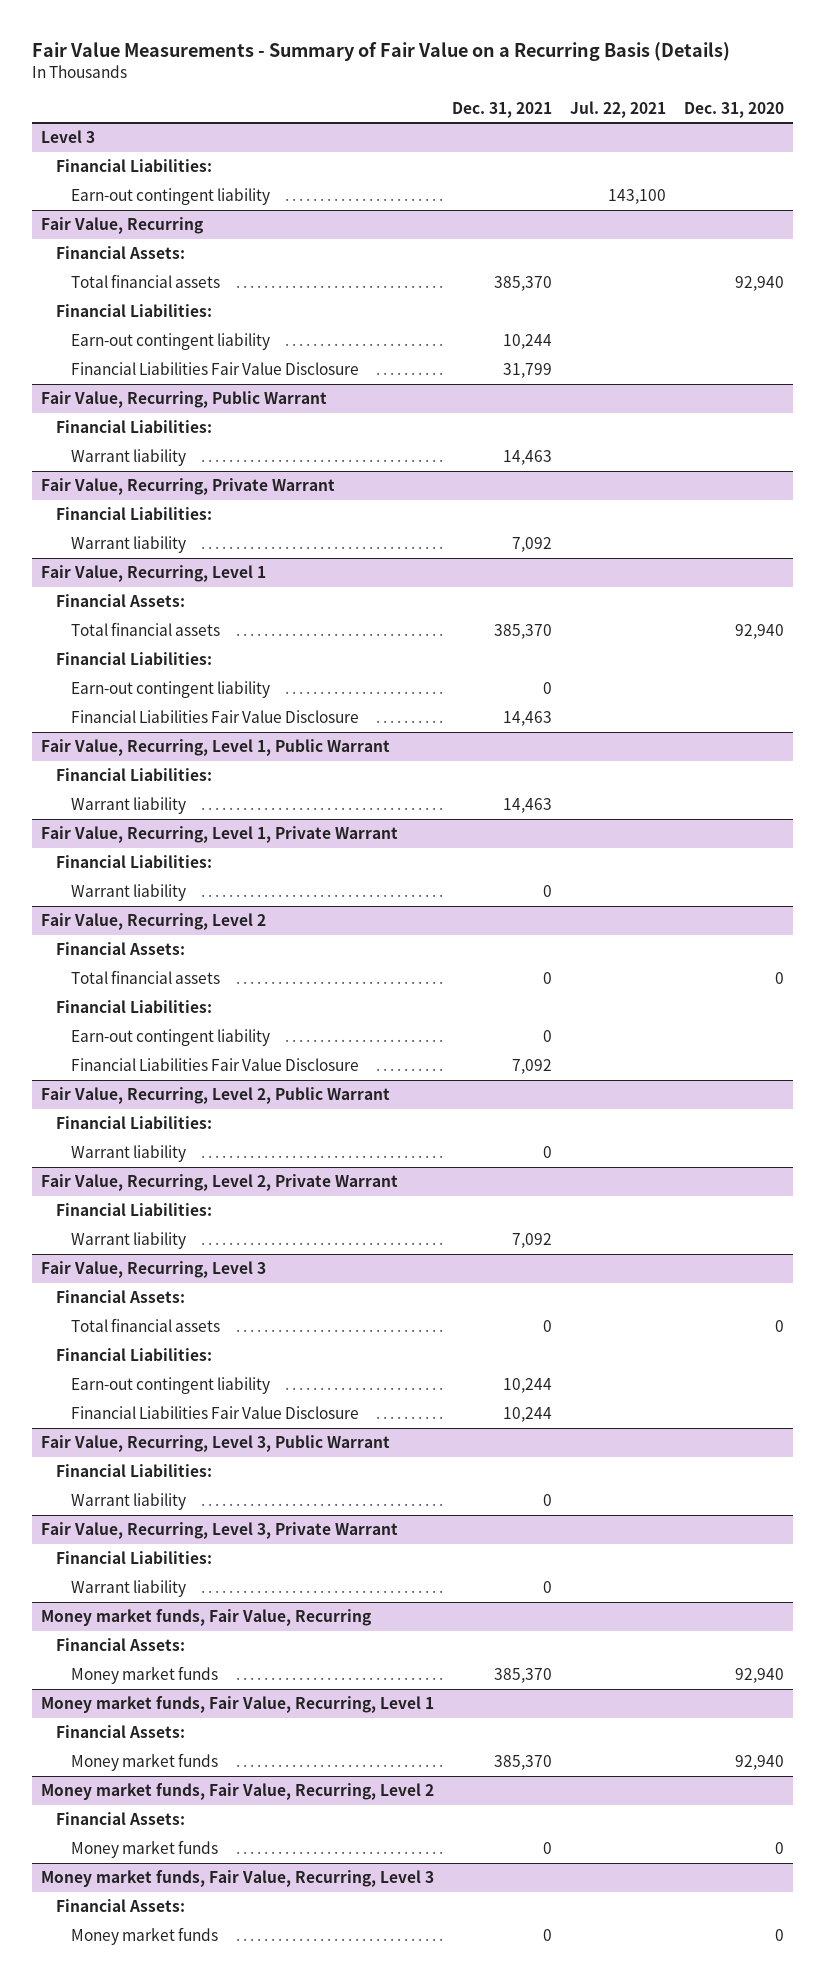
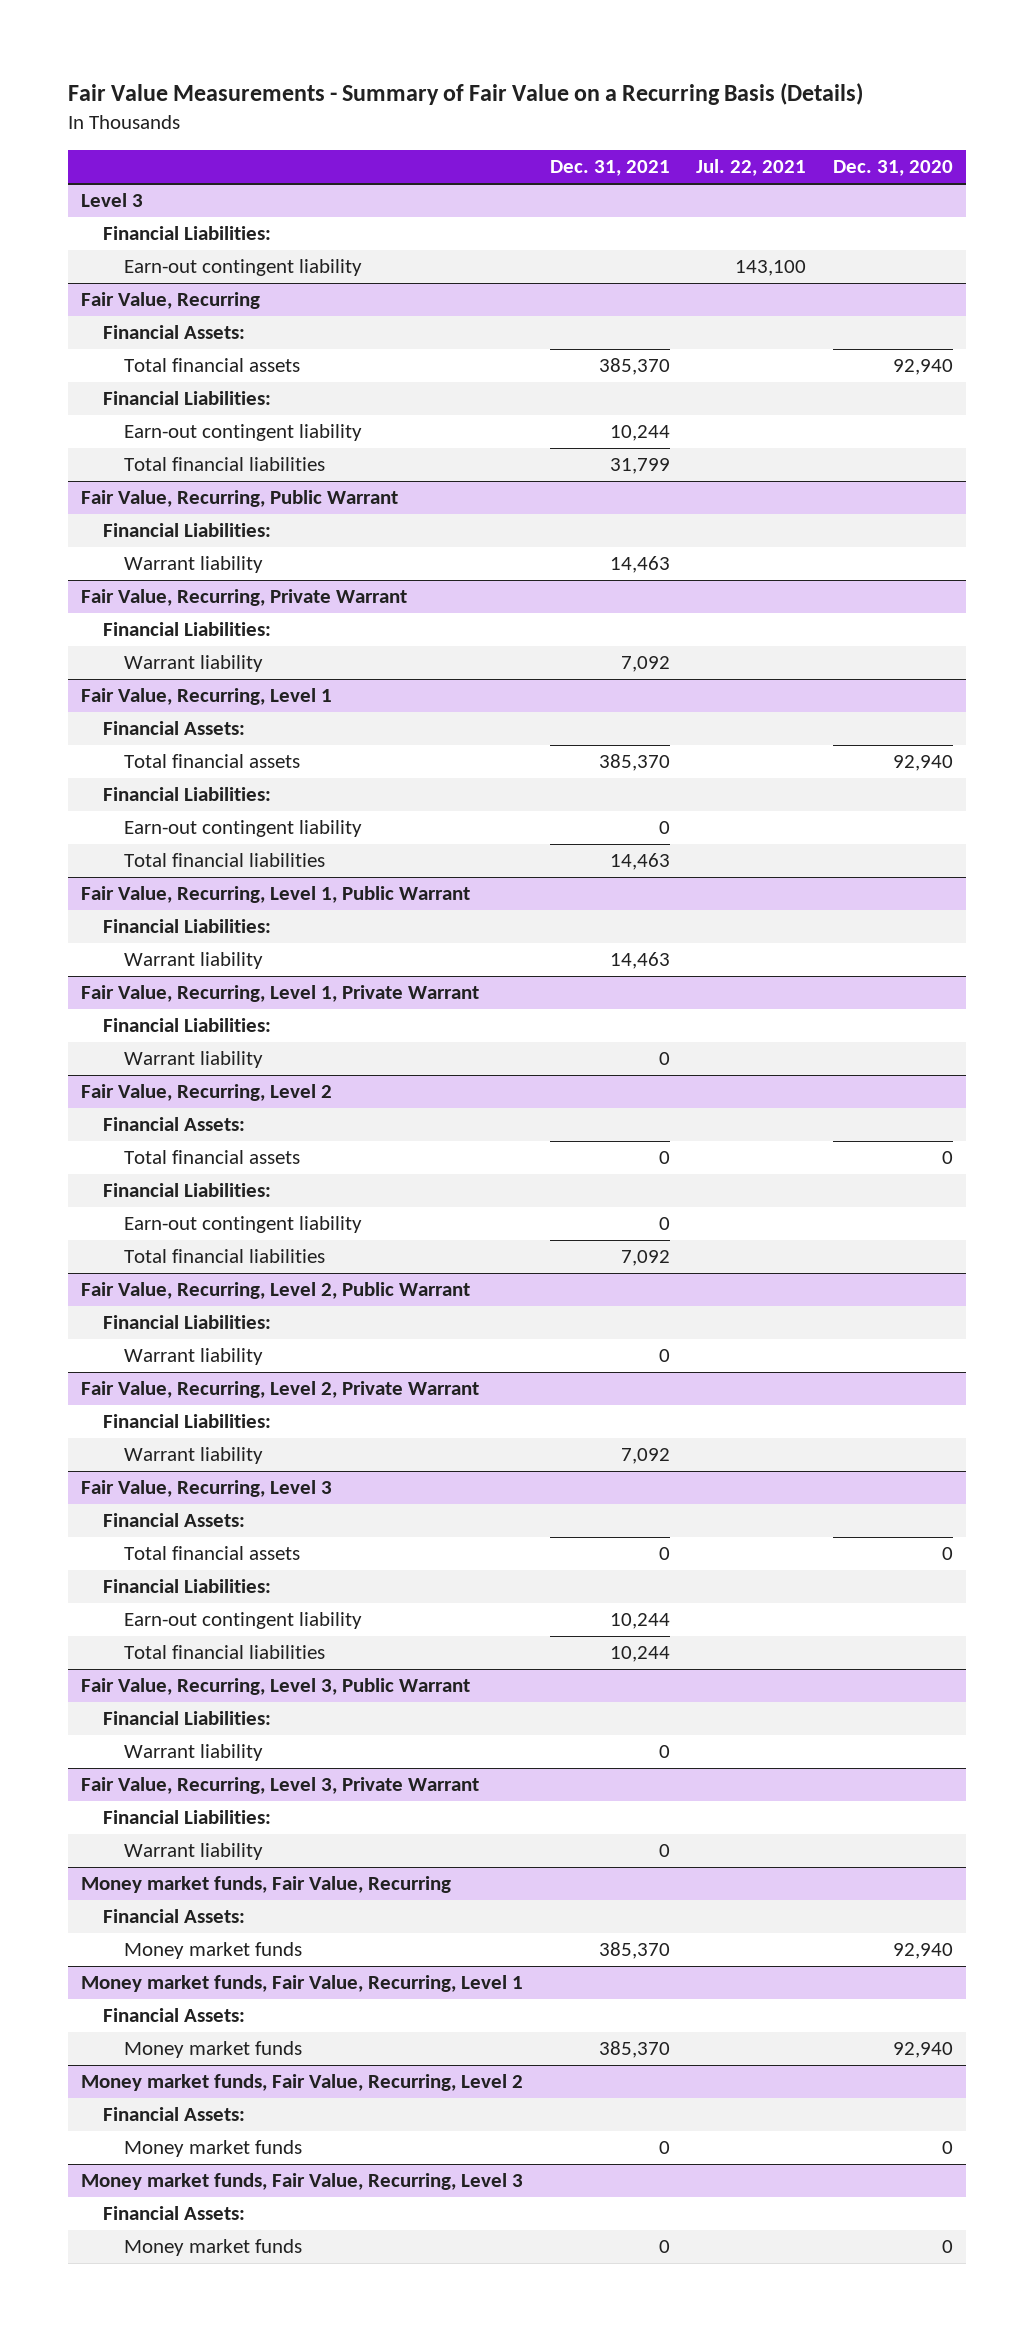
[70,362,359,376] Financial Liabilities Fair Value Disclosure -> [123,457,325,472] Total financial liabilities
[70,710,359,724] Financial Liabilities Fair Value Disclosure -> [123,853,325,868] Total financial liabilities
[70,1058,359,1072] Financial Liabilities Fair Value Disclosure -> [123,1249,325,1264] Total financial liabilities
[70,1406,359,1420] Financial Liabilities Fair Value Disclosure -> [123,1645,325,1660] Total financial liabilities

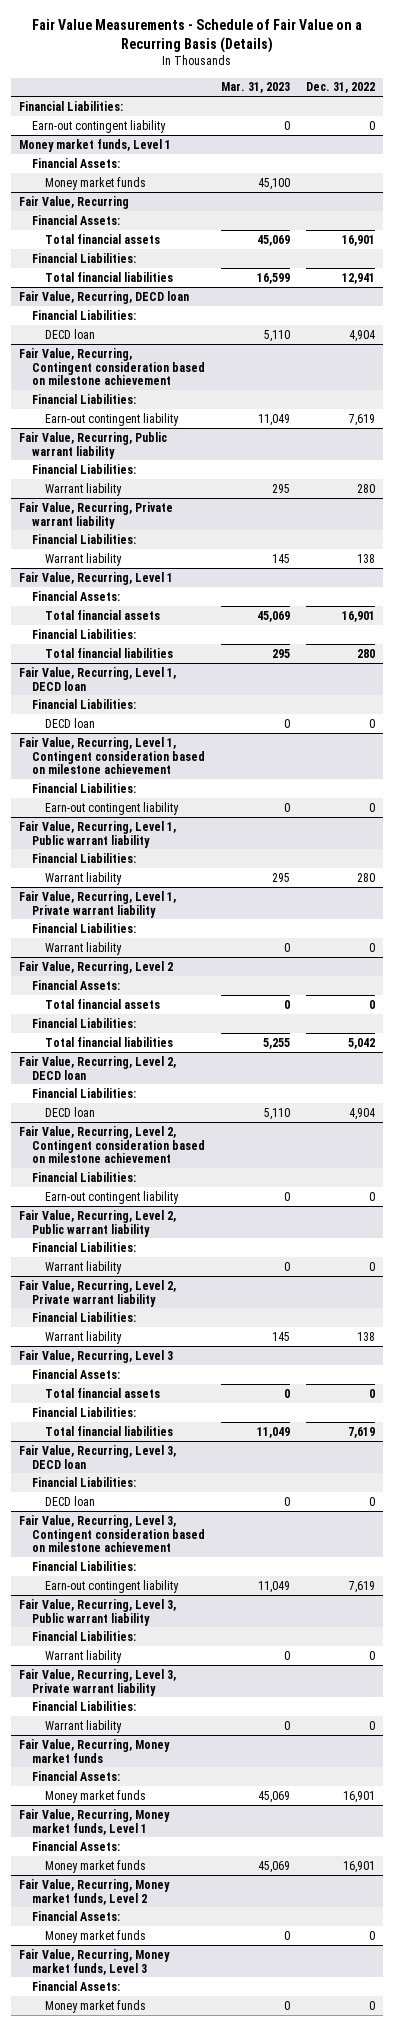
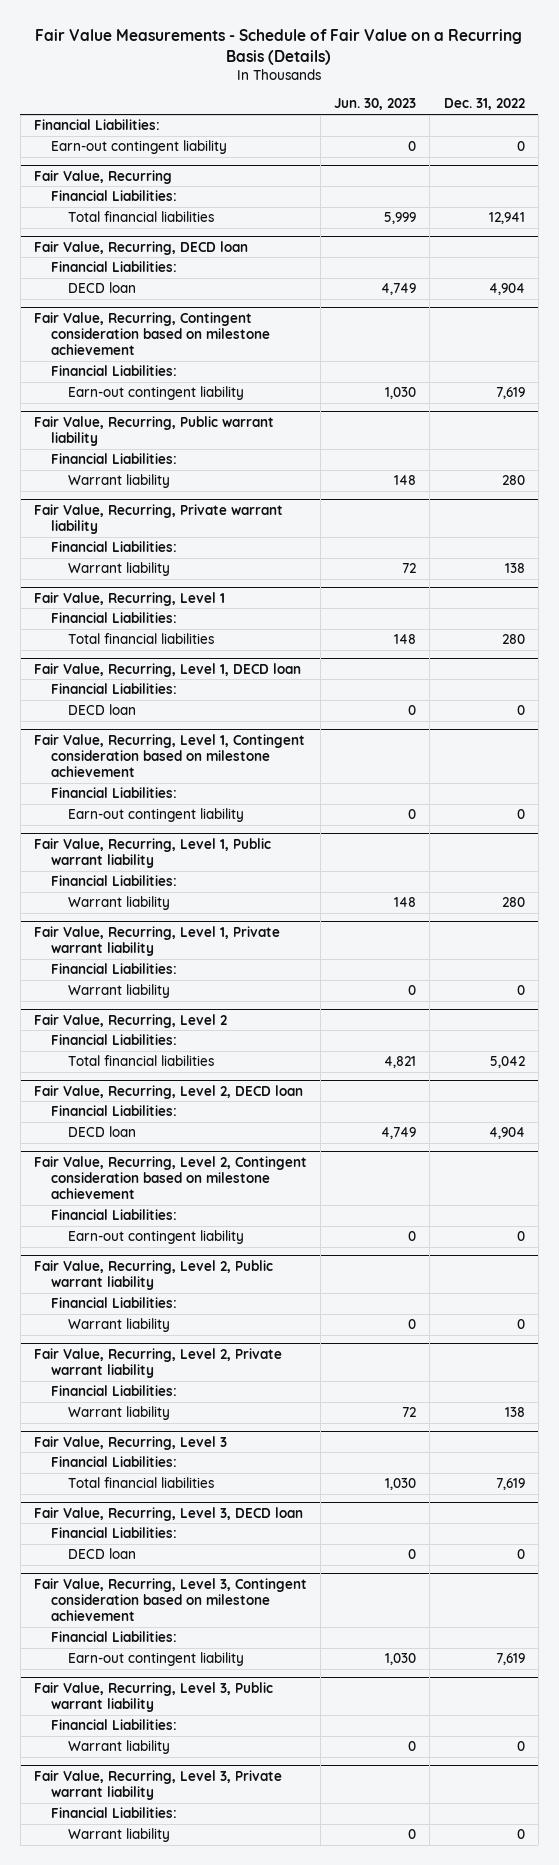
[221,82,291,94] Mar. 31, 2023 -> none
none -> [334,98,417,111] Jun. 30, 2023
[19,138,172,152] Money market funds, Level 1 -> none
[32,157,121,168] Financial Assets: -> none
[44,176,146,190] Money market funds -> none
[32,214,121,225] Financial Assets: -> none
[44,233,160,244] Total financial assets -> none
[32,590,121,601] Financial Assets: -> none
[44,609,160,620] Total financial assets -> none
[32,979,121,990] Financial Assets: -> none
[44,998,160,1009] Total financial assets -> none
[32,1368,121,1379] Financial Assets: -> none
[44,1387,160,1398] Total financial assets -> none
[19,1738,171,1763] Fair Value, Recurring, Money market funds -> none
[32,1770,121,1781] Financial Assets: -> none
[44,1789,146,1803] Money market funds -> none
[19,1808,171,1835] Fair Value, Recurring, Money market funds, Level 1 -> none
[32,1840,121,1851] Financial Assets: -> none
[44,1859,146,1873] Money market funds -> none
[19,1878,171,1905] Fair Value, Recurring, Money market funds, Level 2 -> none
[32,1910,121,1921] Financial Assets: -> none
[44,1929,146,1943] Money market funds -> none
[19,1948,171,1975] Fair Value, Recurring, Money market funds, Level 3 -> none
[32,1980,121,1991] Financial Assets: -> none
[44,1999,146,2013] Money market funds -> none

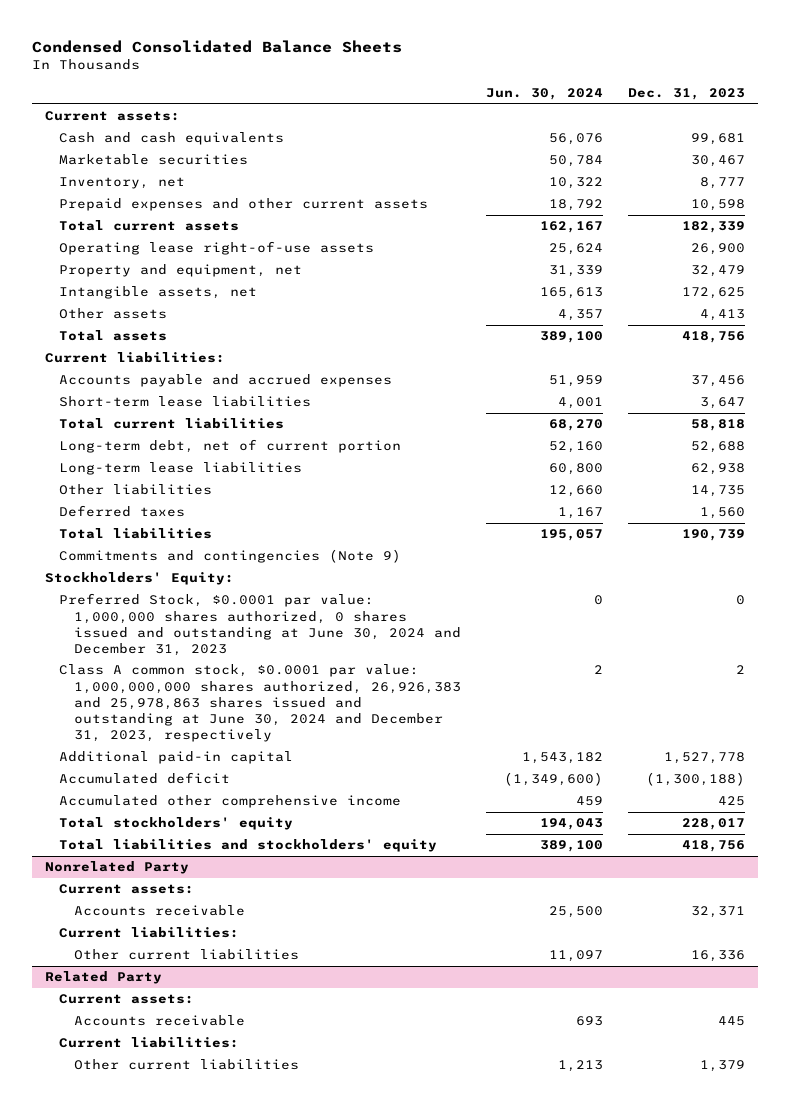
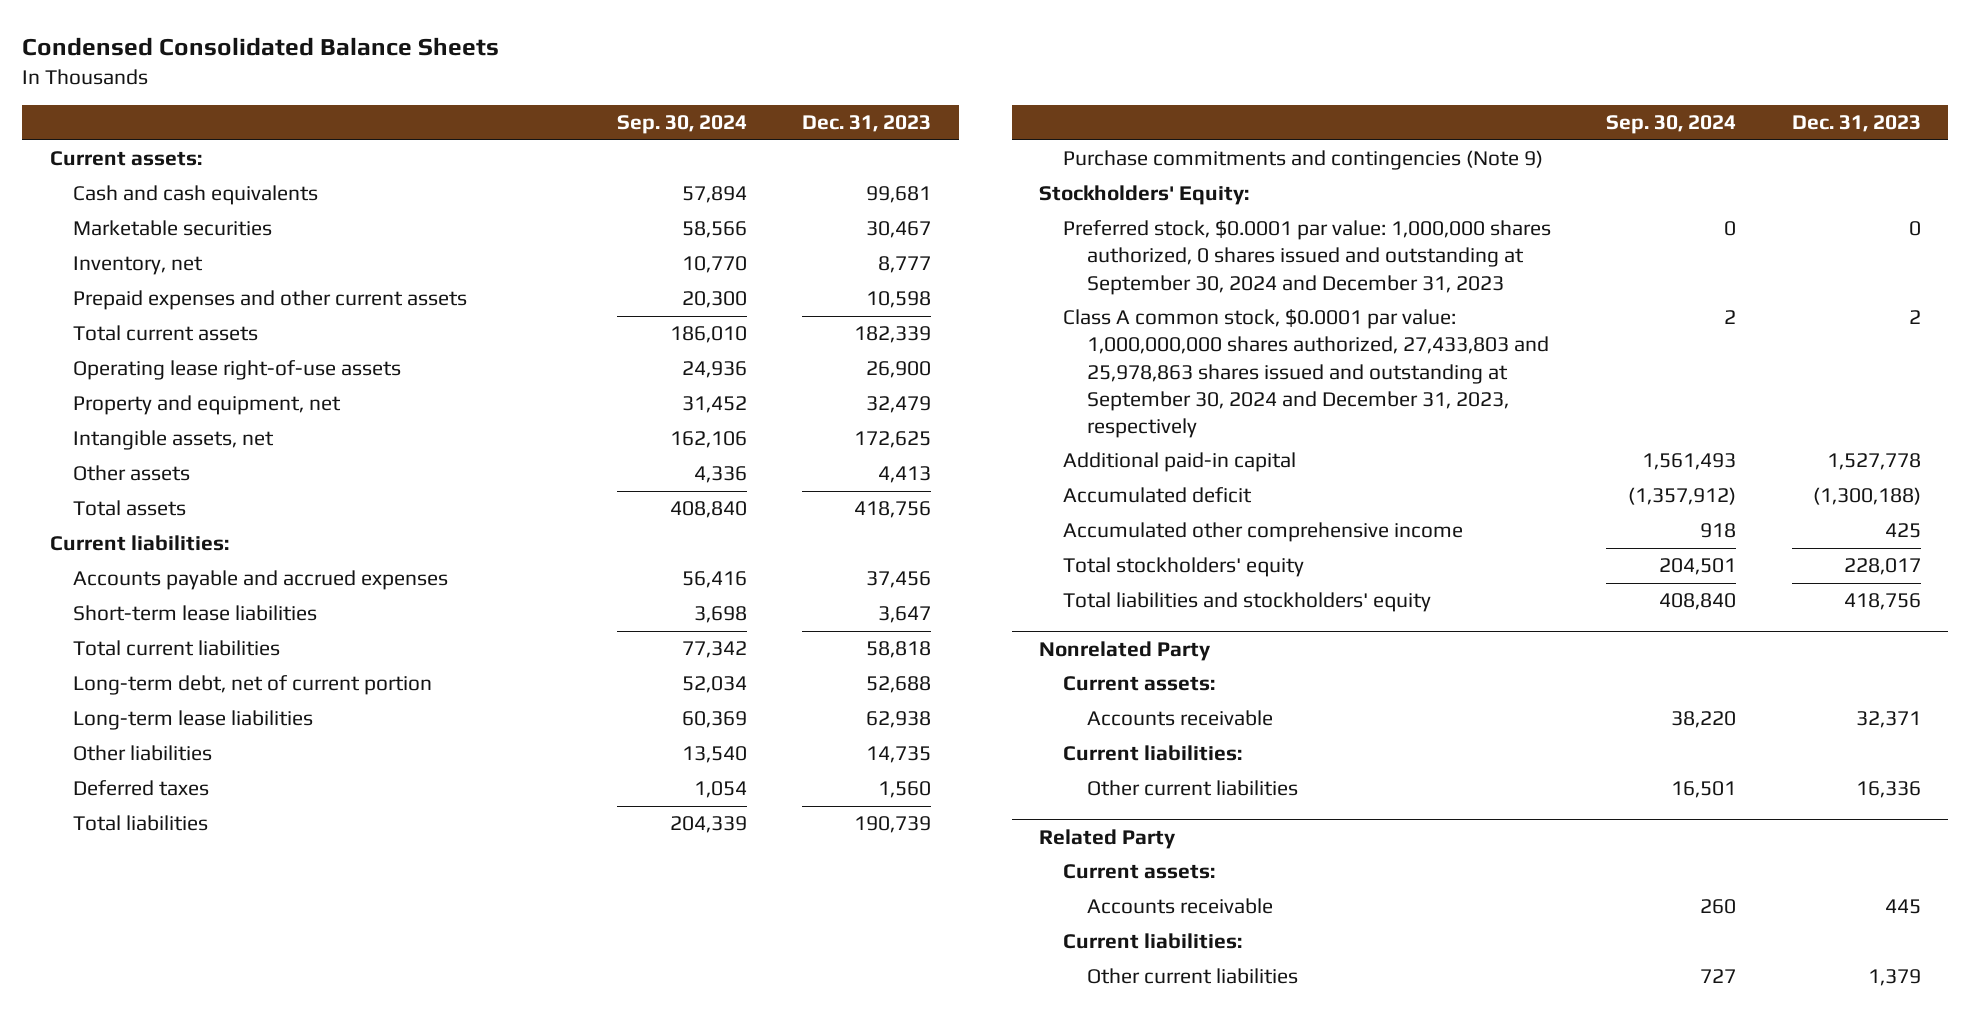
[486,88,604,101] Jun. 30, 2024 -> none
none -> [616,115,747,135] Sep. 30, 2024
[59,549,402,564] Commitments and contingencies (Note 9) -> [1063,150,1544,171] Purchase commitments and contingencies (Note 9)
[59,593,462,657] Preferred Stock, $0.0001 par value: 1,000,000 shares authorized, 0 shares issued and outstanding at June 30, 2024 and December 31, 2023 -> [1063,220,1552,295] Preferred stock, $0.0001 par value: 1,000,000 shares authorized, 0 shares issued and outstanding at September 30, 2024 and December 31, 2023
[59,664,462,743] Class A common stock, $0.0001 par value: 1,000,000,000 shares authorized, 26,926,383 and 25,978,863 shares issued and outstanding at June 30, 2024 and December 31, 2023, respectively -> [1063,309,1549,439] Class A common stock, $0.0001 par value: 1,000,000,000 shares authorized, 27,433,803 and 25,978,863 shares issued and outstanding at September 30, 2024 and December 31, 2023, respectively

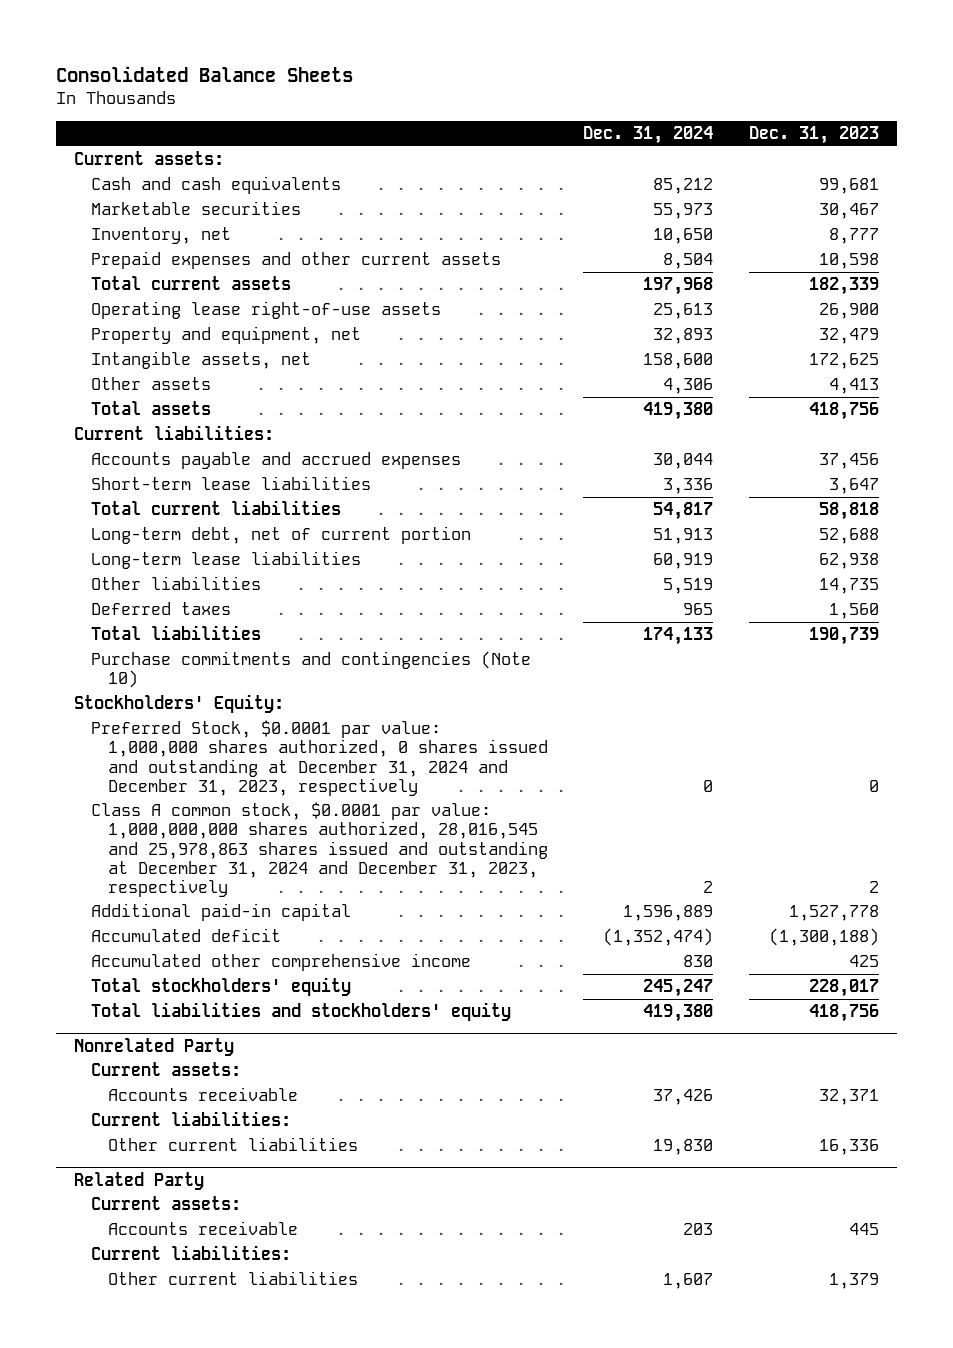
[22,37,500,57] Condensed Consolidated Balance Sheets -> [55,65,353,82] Consolidated Balance Sheets
[616,115,747,135] Sep. 30, 2024 -> none
none -> [583,126,714,145] Dec. 31, 2024
[1063,150,1544,171] Purchase commitments and contingencies (Note 9) -> [90,651,531,689] Purchase commitments and contingencies (Note 10)
[1063,220,1552,295] Preferred stock, $0.0001 par value: 1,000,000 shares authorized, 0 shares issued and outstanding at September 30, 2024 and December 31, 2023 -> [90,720,548,796] Preferred Stock, $0.0001 par value: 1,000,000 shares authorized, 0 shares issued and outstanding at December 31, 2024 and December 31, 2023, respectively
[1063,309,1549,439] Class A common stock, $0.0001 par value: 1,000,000,000 shares authorized, 27,433,803 and 25,978,863 shares issued and outstanding at September 30, 2024 and December 31, 2023, respectively -> [90,802,548,897] Class A common stock, $0.0001 par value: 1,000,000,000 shares authorized, 28,016,545 and 25,978,863 shares issued and outstanding at December 31, 2024 and December 31, 2023, respectively

